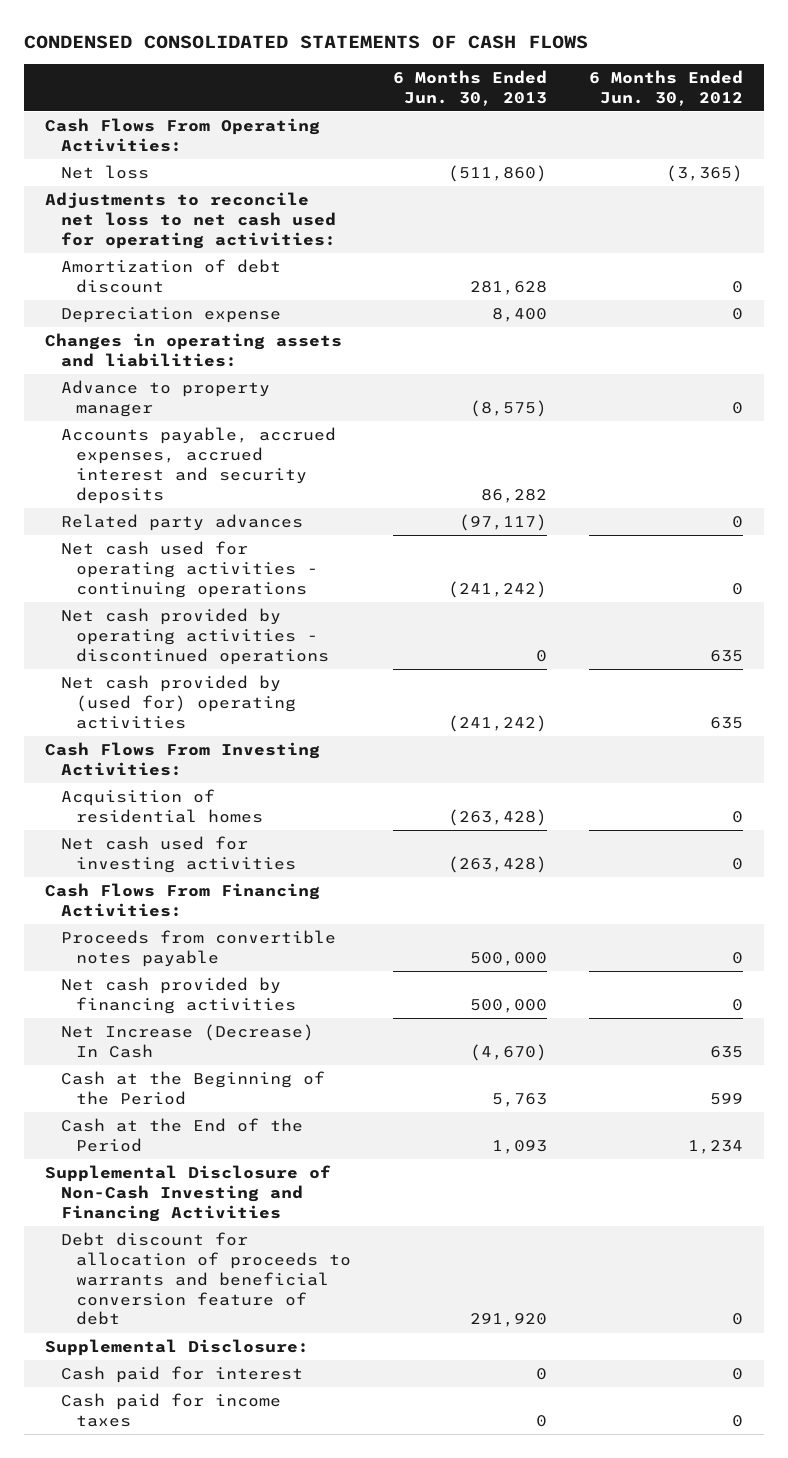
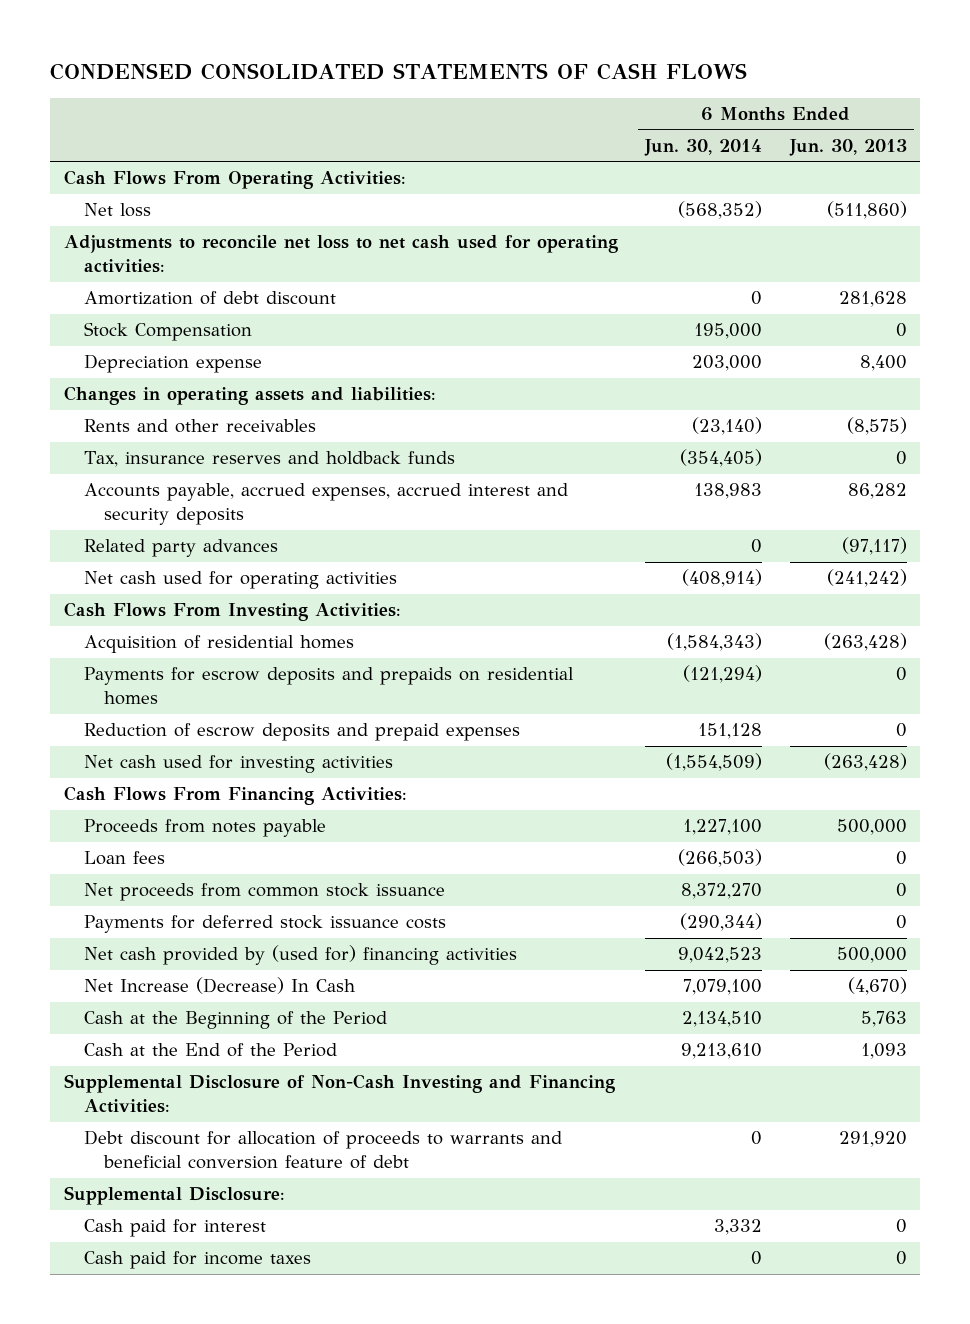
[588,69,743,106] 6 Months Ended Jun. 30, 2012 -> none
none -> [644,138,763,156] Jun. 30, 2014
none -> [83,322,252,342] Stock Compensation
[60,380,270,417] Advance to property manager -> [83,419,316,434] Rents and other receivables
none -> [83,451,455,468] Tax, insurance reserves and holdback funds
[60,608,329,665] Net cash provided by operating activities - discontinued operations -> none
[60,675,296,729] Net cash provided by (used for) operating activities -> none
[60,541,318,598] Net cash used for operating activities - continuing operations -> [83,571,397,590] Net cash used for operating activities
none -> [83,667,574,706] Payments for escrow deposits and prepaids on residential homes
none -> [83,723,520,742] Reduction of escrow deposits and prepaid expenses
[60,930,336,967] Proceeds from convertible notes payable -> [83,819,326,838] Proceeds from notes payable
none -> [83,851,165,866] Loan fees
none -> [83,883,445,902] Net proceeds from common stock issuance
none -> [83,915,446,934] Payments for deferred stock issuance costs
[60,977,296,1014] Net cash provided by financing activities -> [83,945,517,966] Net cash provided by (used for) financing activities
[45,1165,332,1222] Supplemental Disclosure of Non-Cash Investing and Financing Activities -> [63,1074,615,1114] Supplemental Disclosure of Non-Cash Investing and Financing Activities:

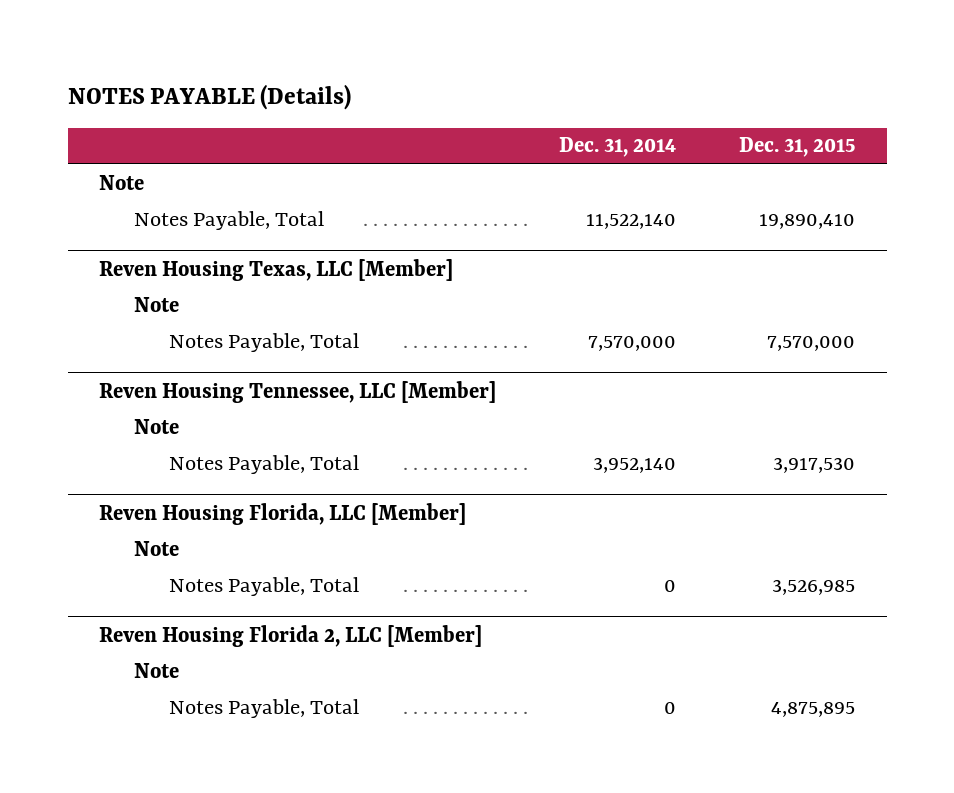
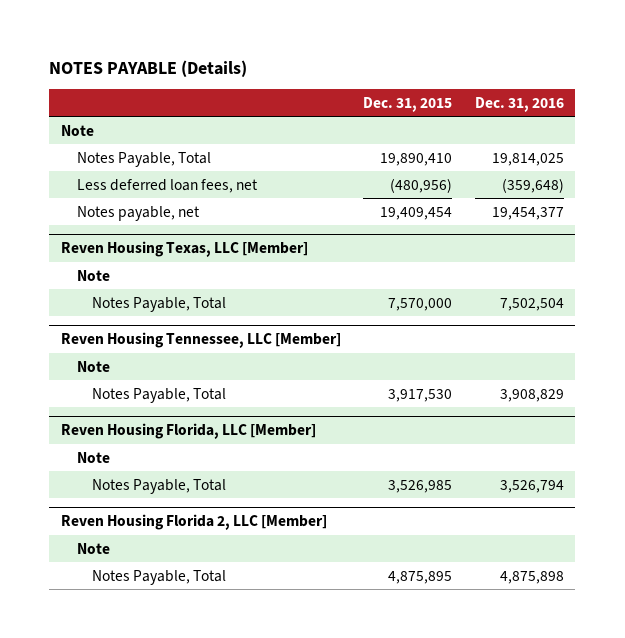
[559,137,677,158] Dec. 31, 2014 -> none
none -> [474,96,564,112] Dec. 31, 2016
none -> [76,178,258,193] Less deferred loan fees, net
none -> [76,205,200,221] Notes payable, net

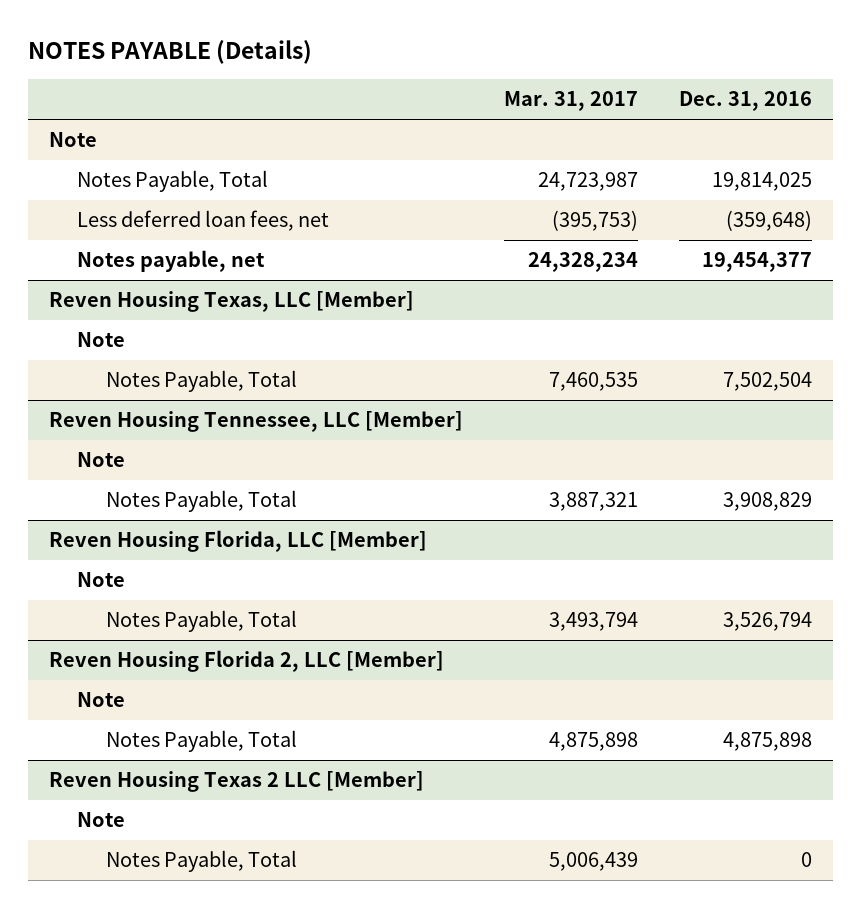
[363,96,453,112] Dec. 31, 2015 -> none
none -> [503,91,638,112] Mar. 31, 2017
none -> [48,771,424,793] Reven Housing Texas 2 LLC [Member]
none -> [77,812,126,828] Note
none -> [105,850,297,873] Notes Payable, Total

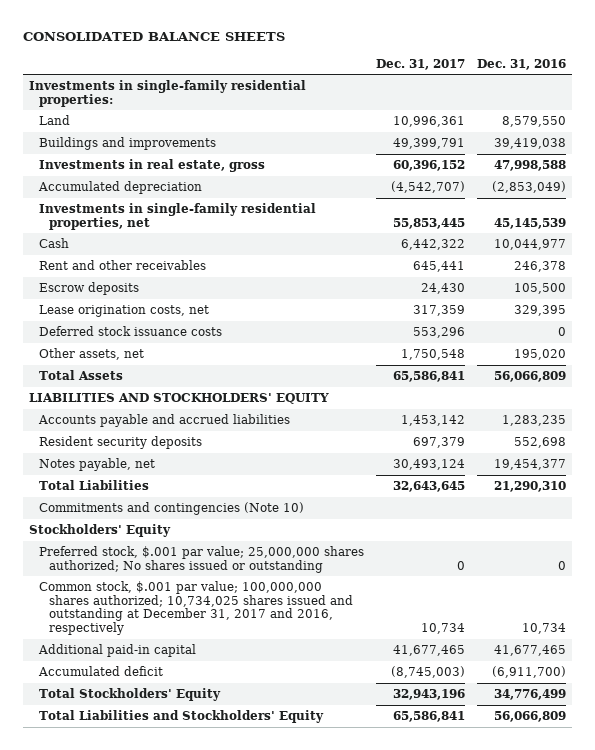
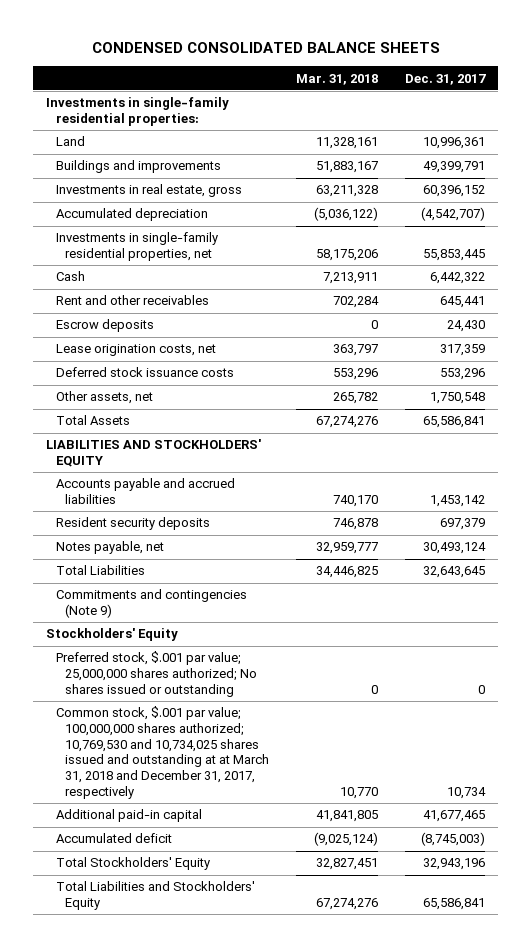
[23,32,286,42] CONSOLIDATED BALANCE SHEETS -> [91,42,440,54] CONDENSED CONSOLIDATED BALANCE SHEETS
[476,58,566,70] Dec. 31, 2016 -> none
none -> [295,73,378,85] Mar. 31, 2018
[38,502,304,516] Commitments and contingencies (Note 10) -> [55,589,247,619] Commitments and contingencies (Note 9)
[38,581,353,635] Common stock, $.001 par value; 100,000,000 shares authorized; 10,734,025 shares issued and outstanding at December 31, 2017 and 2016, respectively -> [55,706,270,799] Common stock, $.001 par value; 100,000,000 shares authorized; 10,769,530 and 10,734,025 shares issued and outstanding at at March 31, 2018 and December 31, 2017, respectively

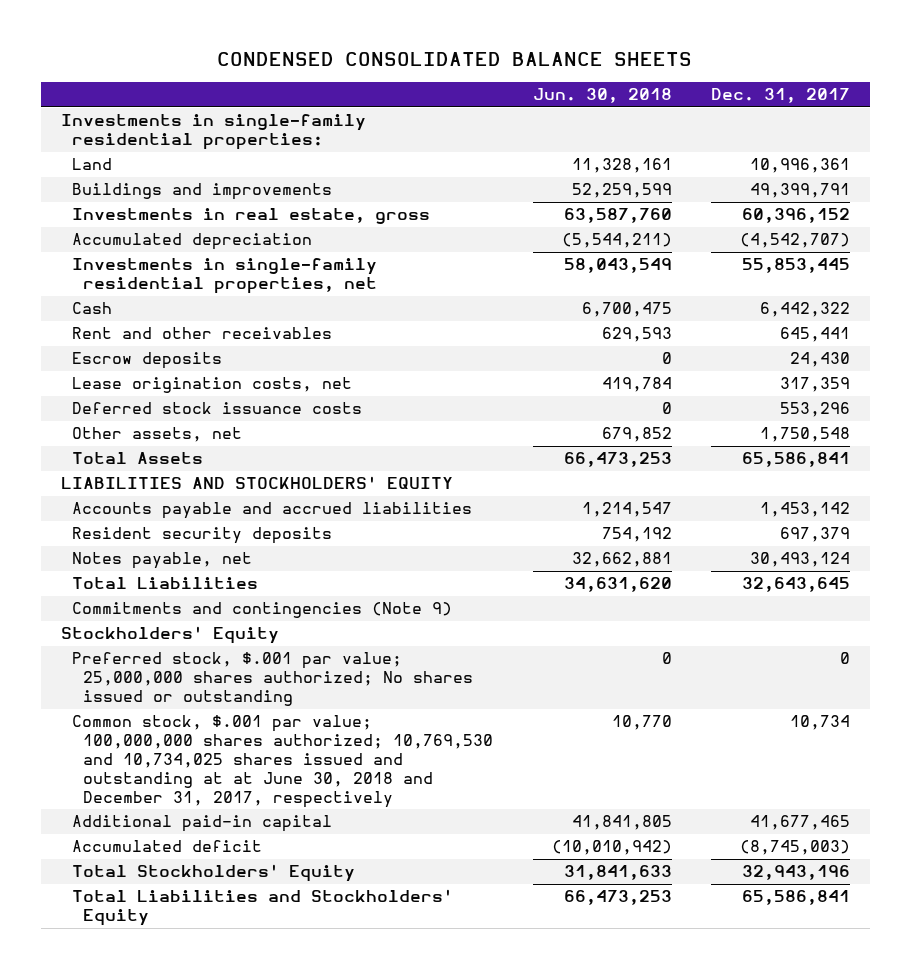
[295,73,378,85] Mar. 31, 2018 -> none
none -> [532,88,672,104] Jun. 30, 2018
[55,706,270,799] Common stock, $.001 par value; 100,000,000 shares authorized; 10,769,530 and 10,734,025 shares issued and outstanding at at March 31, 2018 and December 31, 2017, respectively -> [71,715,494,809] Common stock, $.001 par value; 100,000,000 shares authorized; 10,769,530 and 10,734,025 shares issued and outstanding at at June 30, 2018 and December 31, 2017, respectively

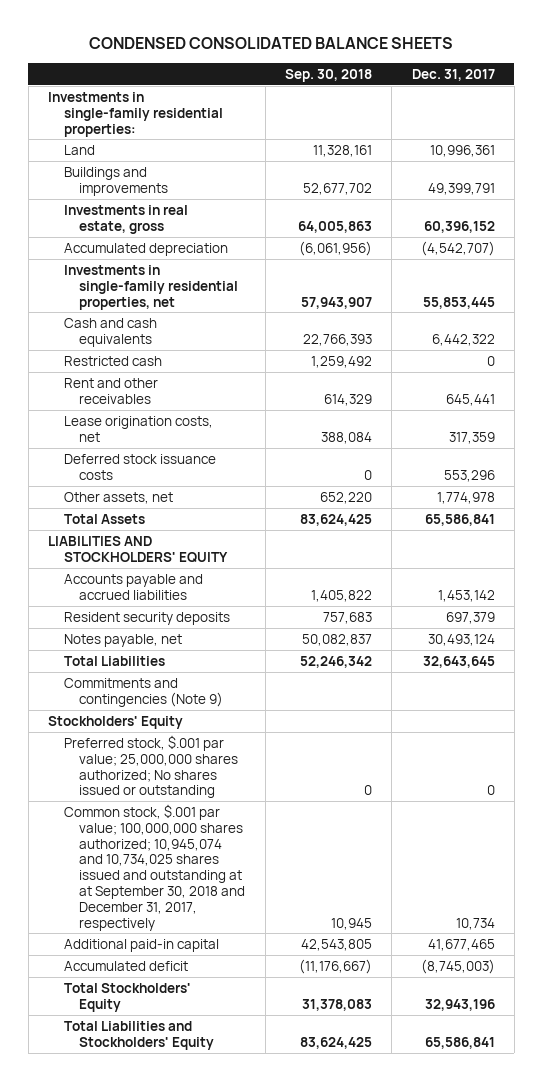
[532,88,672,104] Jun. 30, 2018 -> none
none -> [284,68,372,82] Sep. 30, 2018
[71,302,112,315] Cash -> [63,317,157,347] Cash and cash equivalents
none -> [63,355,162,366] Restricted cash
[71,352,222,370] Escrow deposits -> none
[760,427,851,443] 1,750,548 -> [436,491,495,504] 1,774,978
[71,715,494,809] Common stock, $.001 par value; 100,000,000 shares authorized; 10,769,530 and 10,734,025 shares issued and outstanding at at June 30, 2018 and December 31, 2017, respectively -> [63,803,246,931] Common stock, $.001 par value; 100,000,000 shares authorized; 10,945,074 and 10,734,025 shares issued and outstanding at at September 30, 2018 and December 31, 2017, respectively

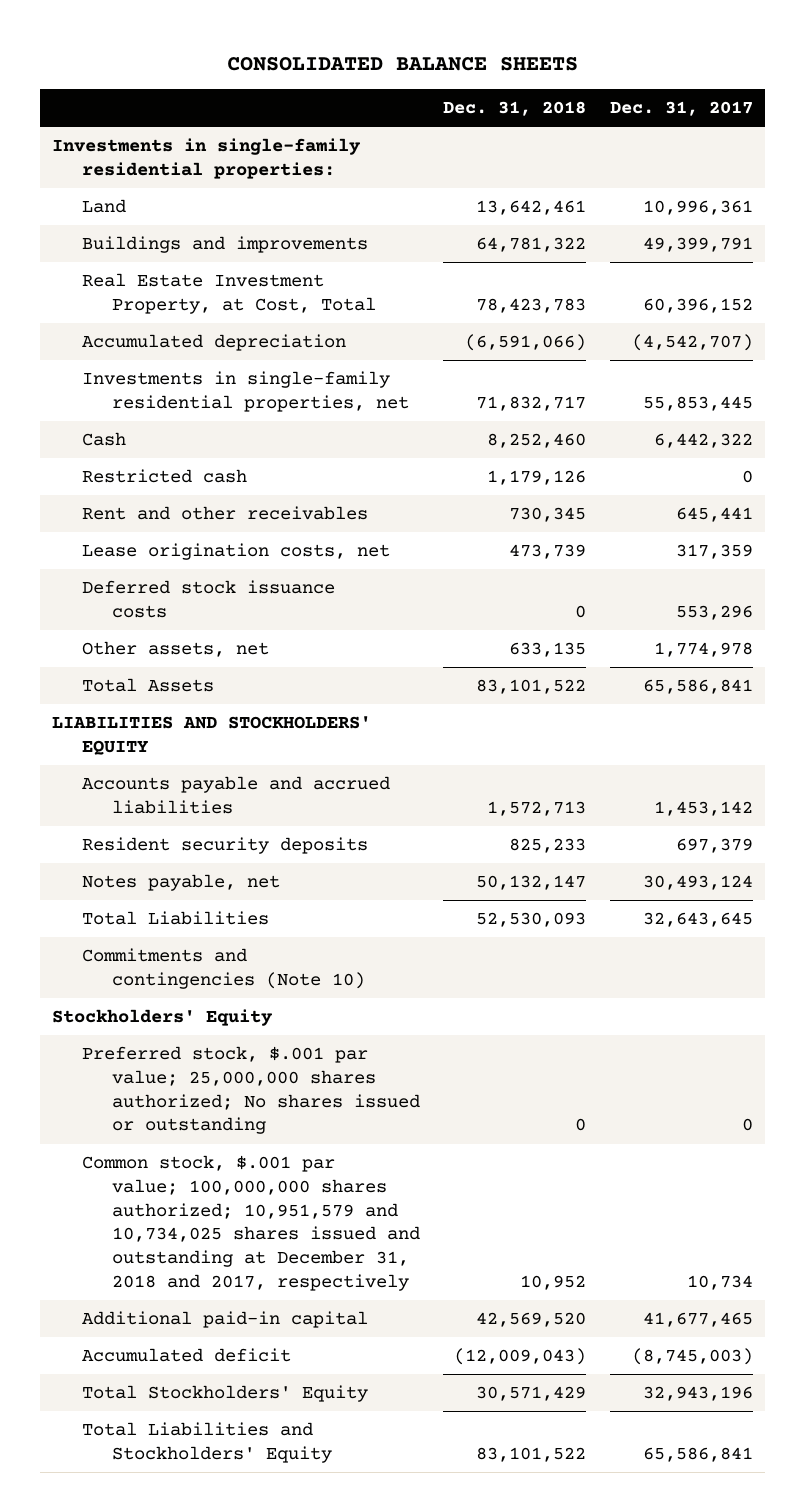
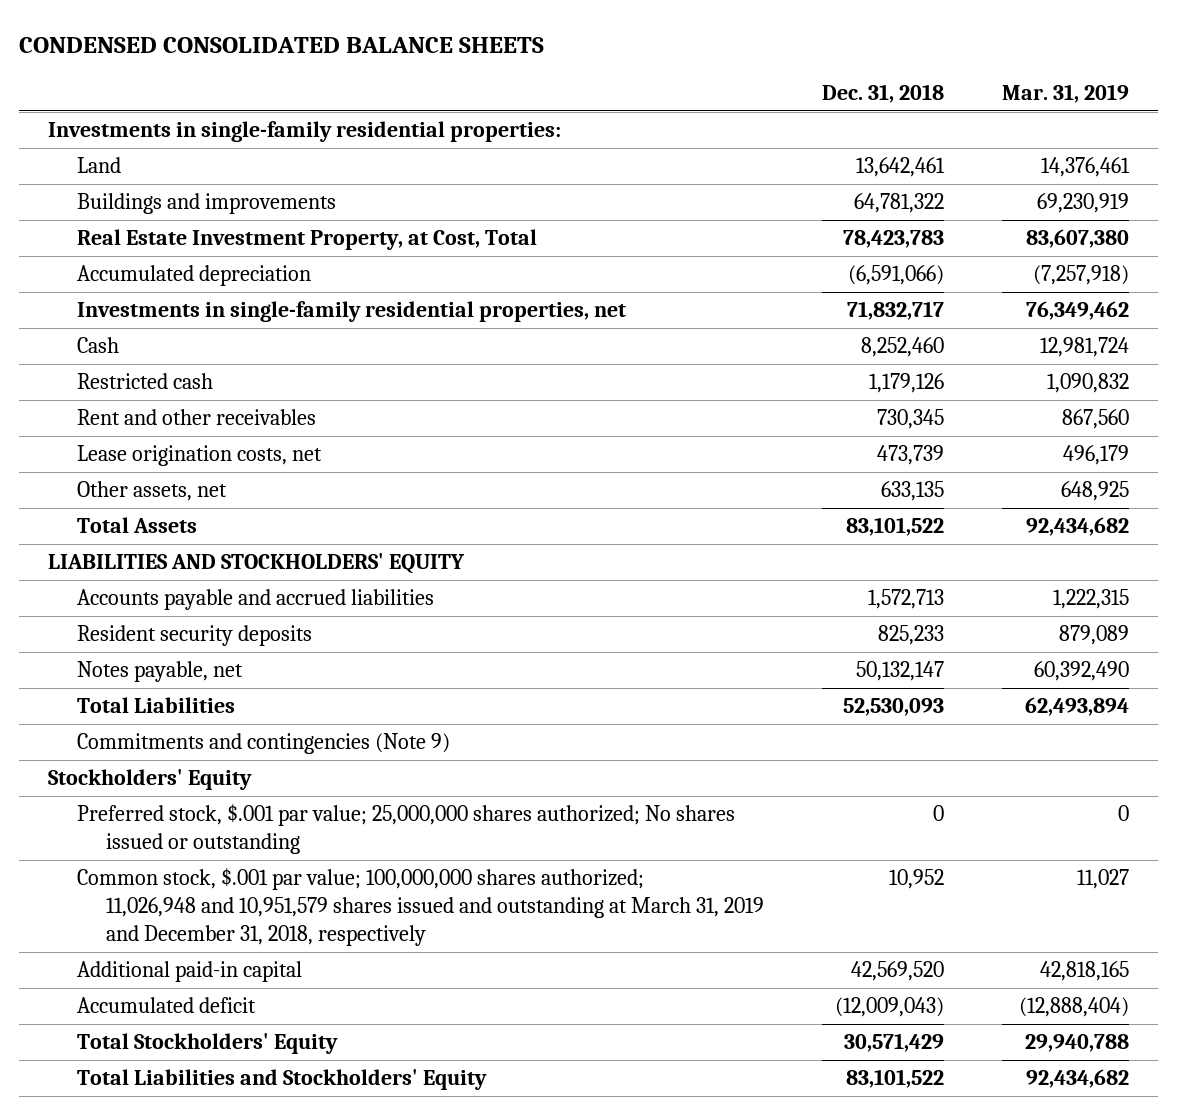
[226,56,578,71] CONSOLIDATED BALANCE SHEETS -> [19,36,545,53] CONDENSED CONSOLIDATED BALANCE SHEETS
[609,101,753,117] Dec. 31, 2017 -> none
none -> [1001,84,1129,104] Mar. 31, 2019
[82,580,336,618] Deferred stock issuance costs -> none
[82,948,365,989] Commitments and contingencies (Note 10) -> [77,733,451,755] Commitments and contingencies (Note 9)
[82,1155,420,1291] Common stock, $.001 par value; 100,000,000 shares authorized; 10,951,579 and 10,734,025 shares issued and outstanding at December 31, 2018 and 2017, respectively -> [77,868,765,946] Common stock, $.001 par value; 100,000,000 shares authorized; 11,026,948 and 10,951,579 shares issued and outstanding at March 31, 2019 and December 31, 2018, respectively

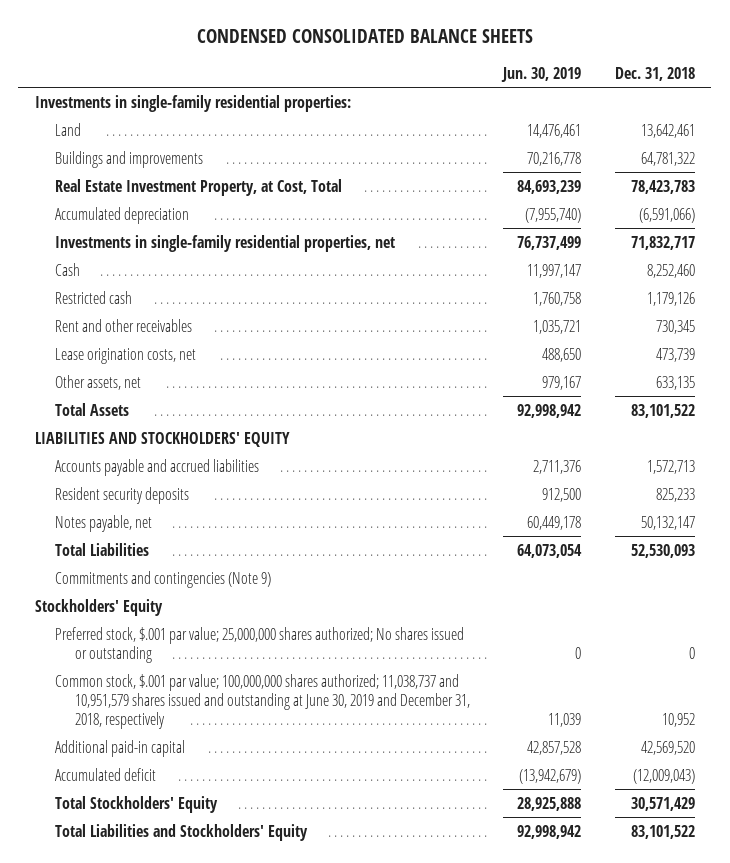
[1001,84,1129,104] Mar. 31, 2019 -> none
none -> [501,66,582,82] Jun. 30, 2019
[77,868,765,946] Common stock, $.001 par value; 100,000,000 shares authorized; 11,026,948 and 10,951,579 shares issued and outstanding at March 31, 2019 and December 31, 2018, respectively -> [55,673,471,729] Common stock, $.001 par value; 100,000,000 shares authorized; 11,038,737 and 10,951,579 shares issued and outstanding at June 30, 2019 and December 31, 2018, respectively

